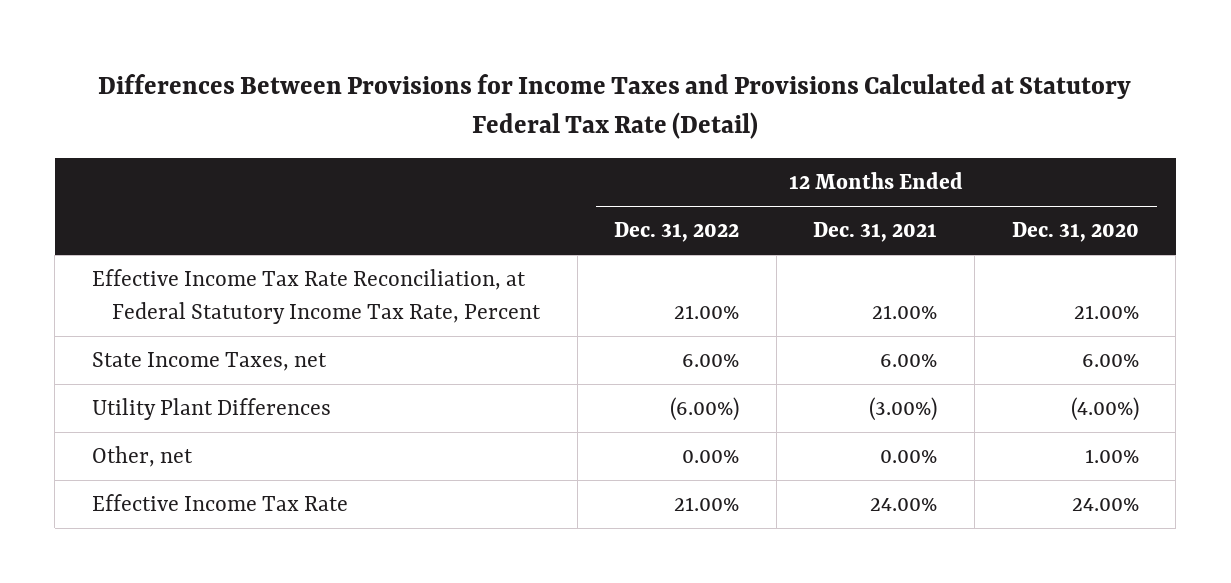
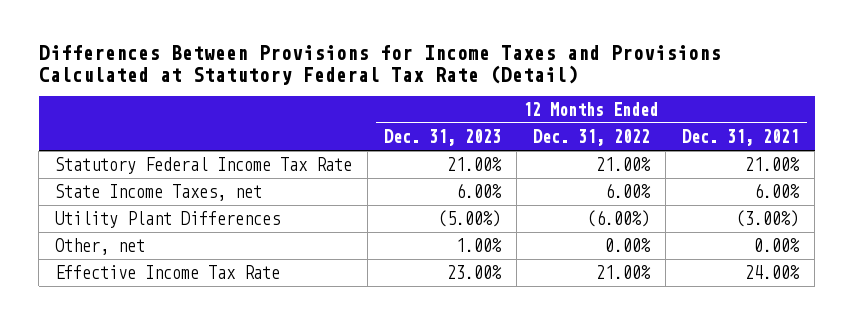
[1011,222,1139,243] Dec. 31, 2020 -> none
none -> [383,128,501,146] Dec. 31, 2023
[92,269,541,324] Effective Income Tax Rate Reconciliation, at Federal Statutory Income Tax Rate, Percent -> [54,156,352,174] Statutory Federal Income Tax Rate

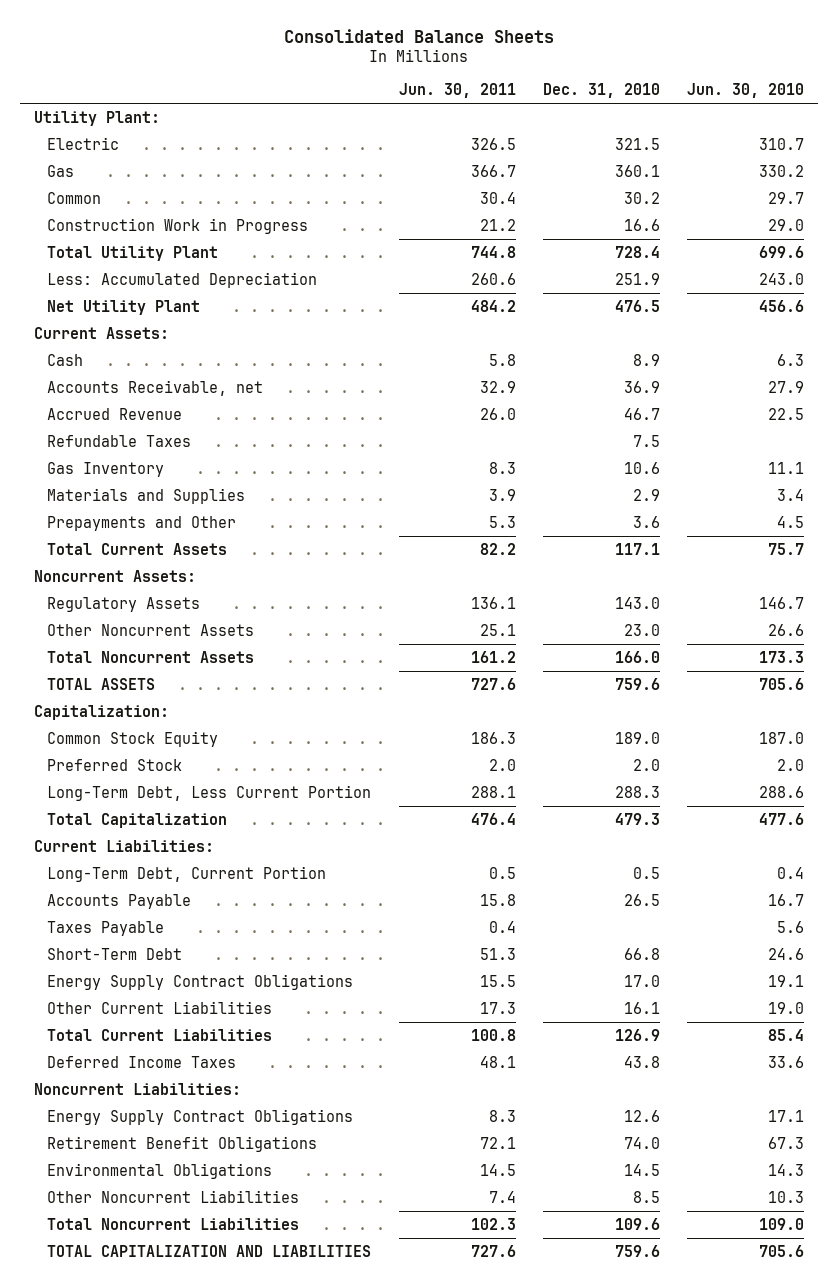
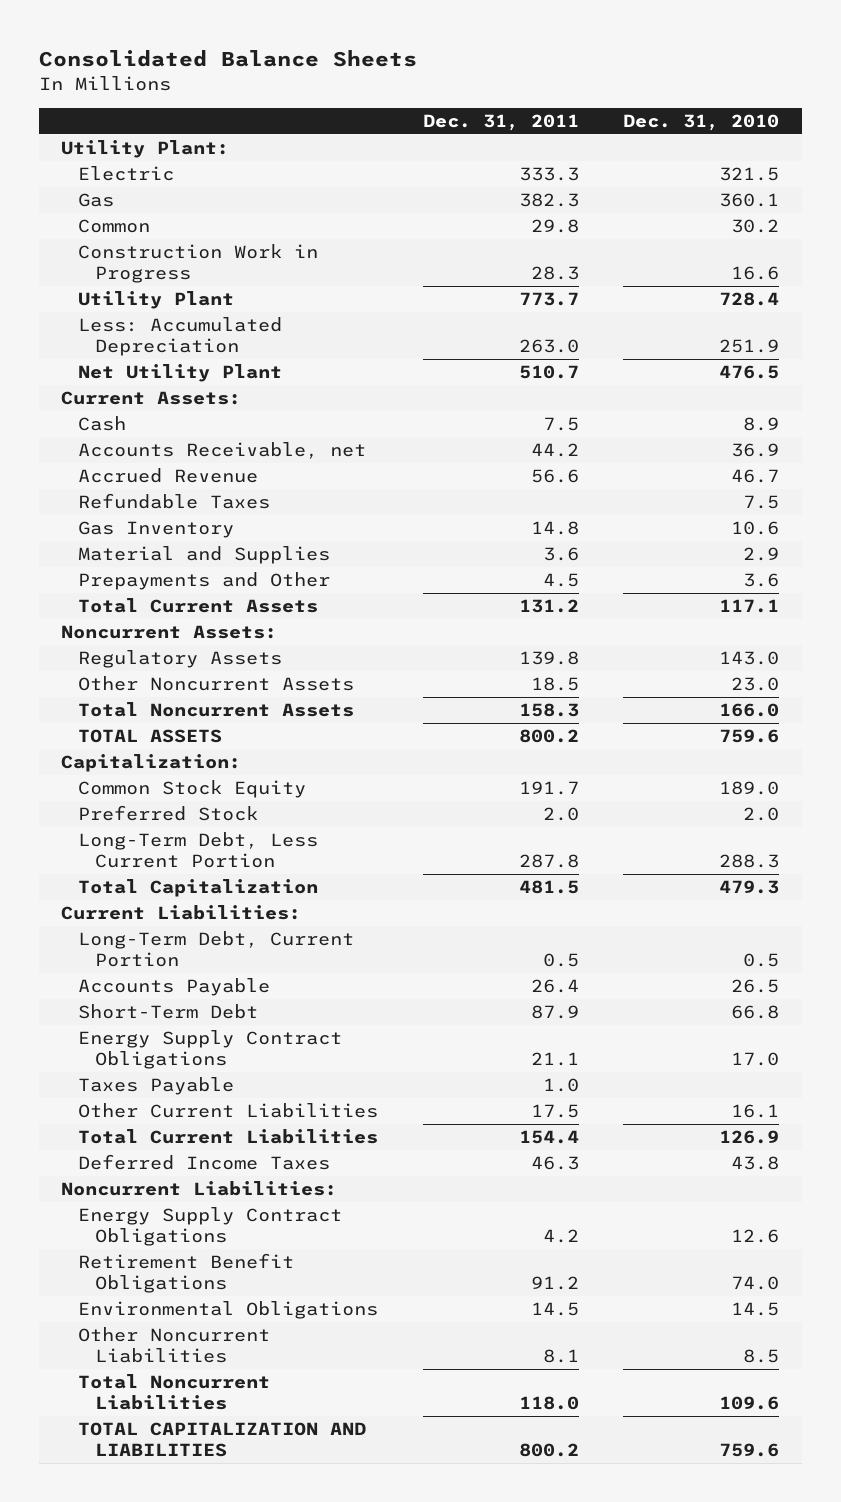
[398,83,516,99] Jun. 30, 2011 -> none
[687,83,805,99] Jun. 30, 2010 -> none
none -> [422,113,579,131] Dec. 31, 2011
[47,245,219,261] Total Utility Plant -> [78,291,235,310] Utility Plant
[47,487,246,504] Materials and Supplies -> [78,546,331,565] Material and Supplies
[47,920,165,936] Taxes Payable -> [78,1077,235,1096] Taxes Payable

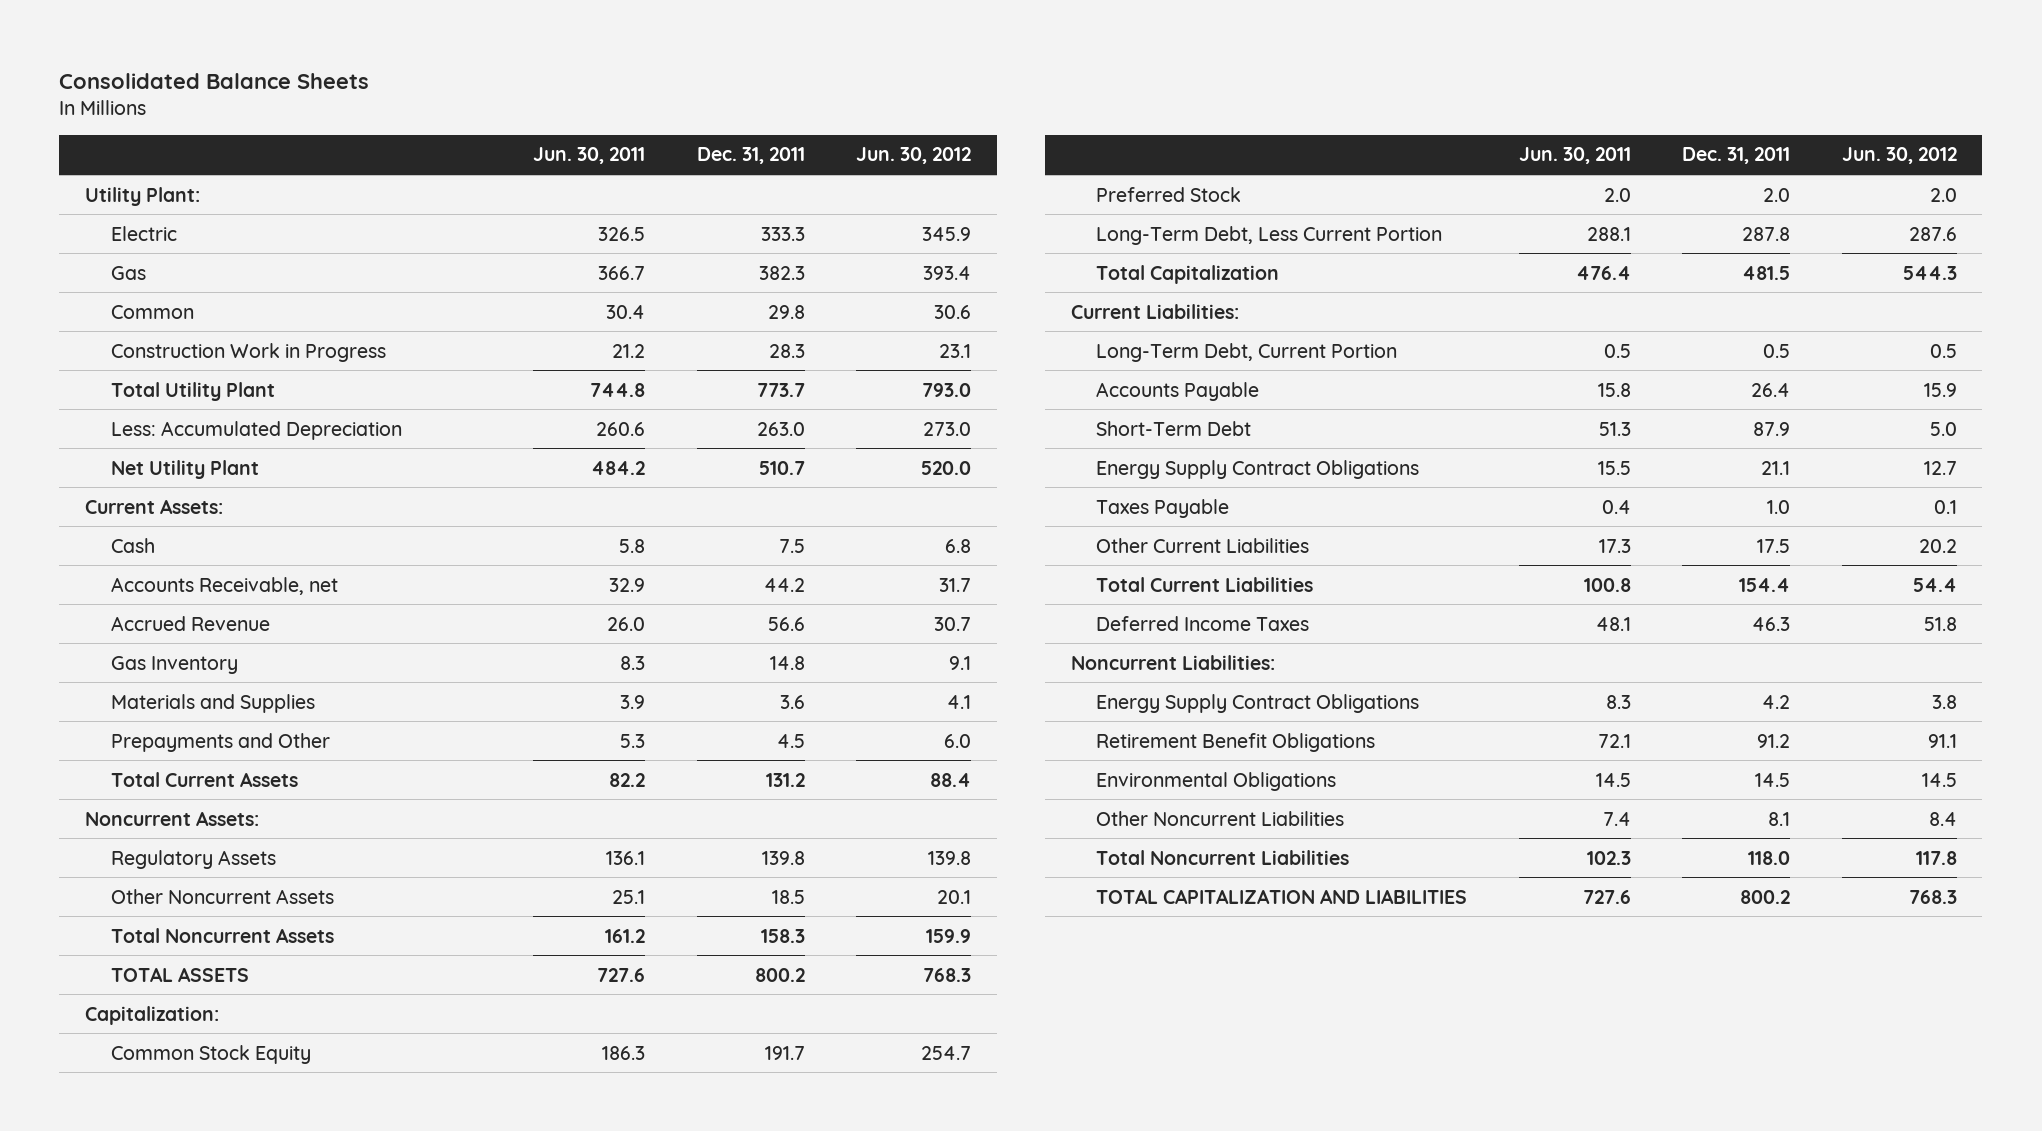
[623,113,780,131] Dec. 31, 2010 -> none
none -> [533,147,646,165] Jun. 30, 2011
none -> [855,147,971,165] Jun. 30, 2012
[78,291,235,310] Utility Plant -> [110,381,275,401] Total Utility Plant
[78,493,271,510] Refundable Taxes -> none
[78,546,331,565] Material and Supplies -> [110,693,315,713] Materials and Supplies

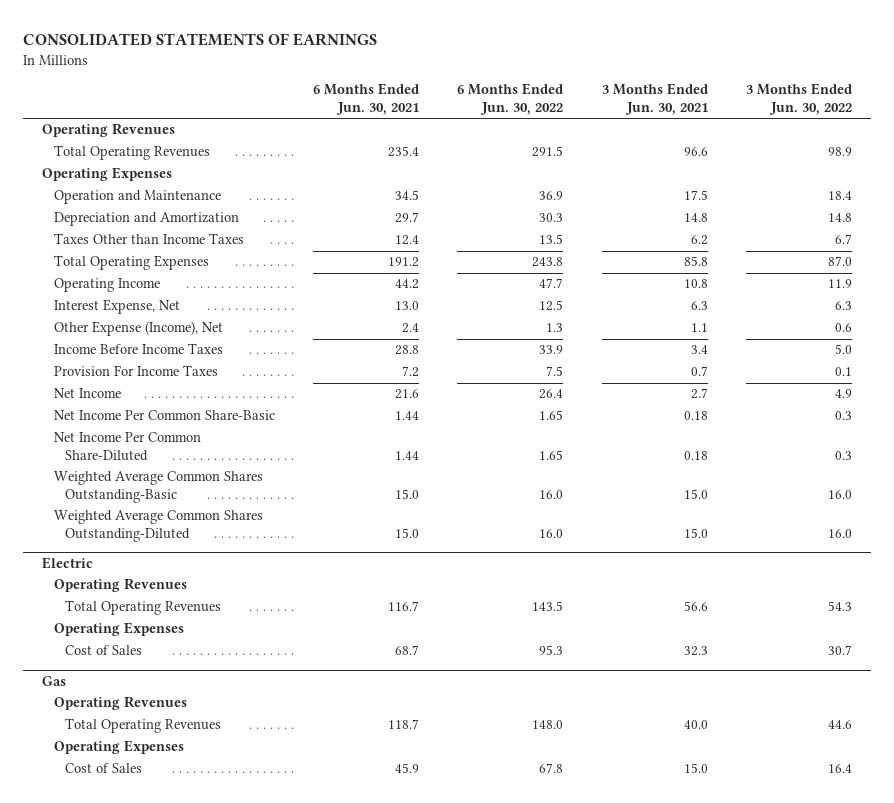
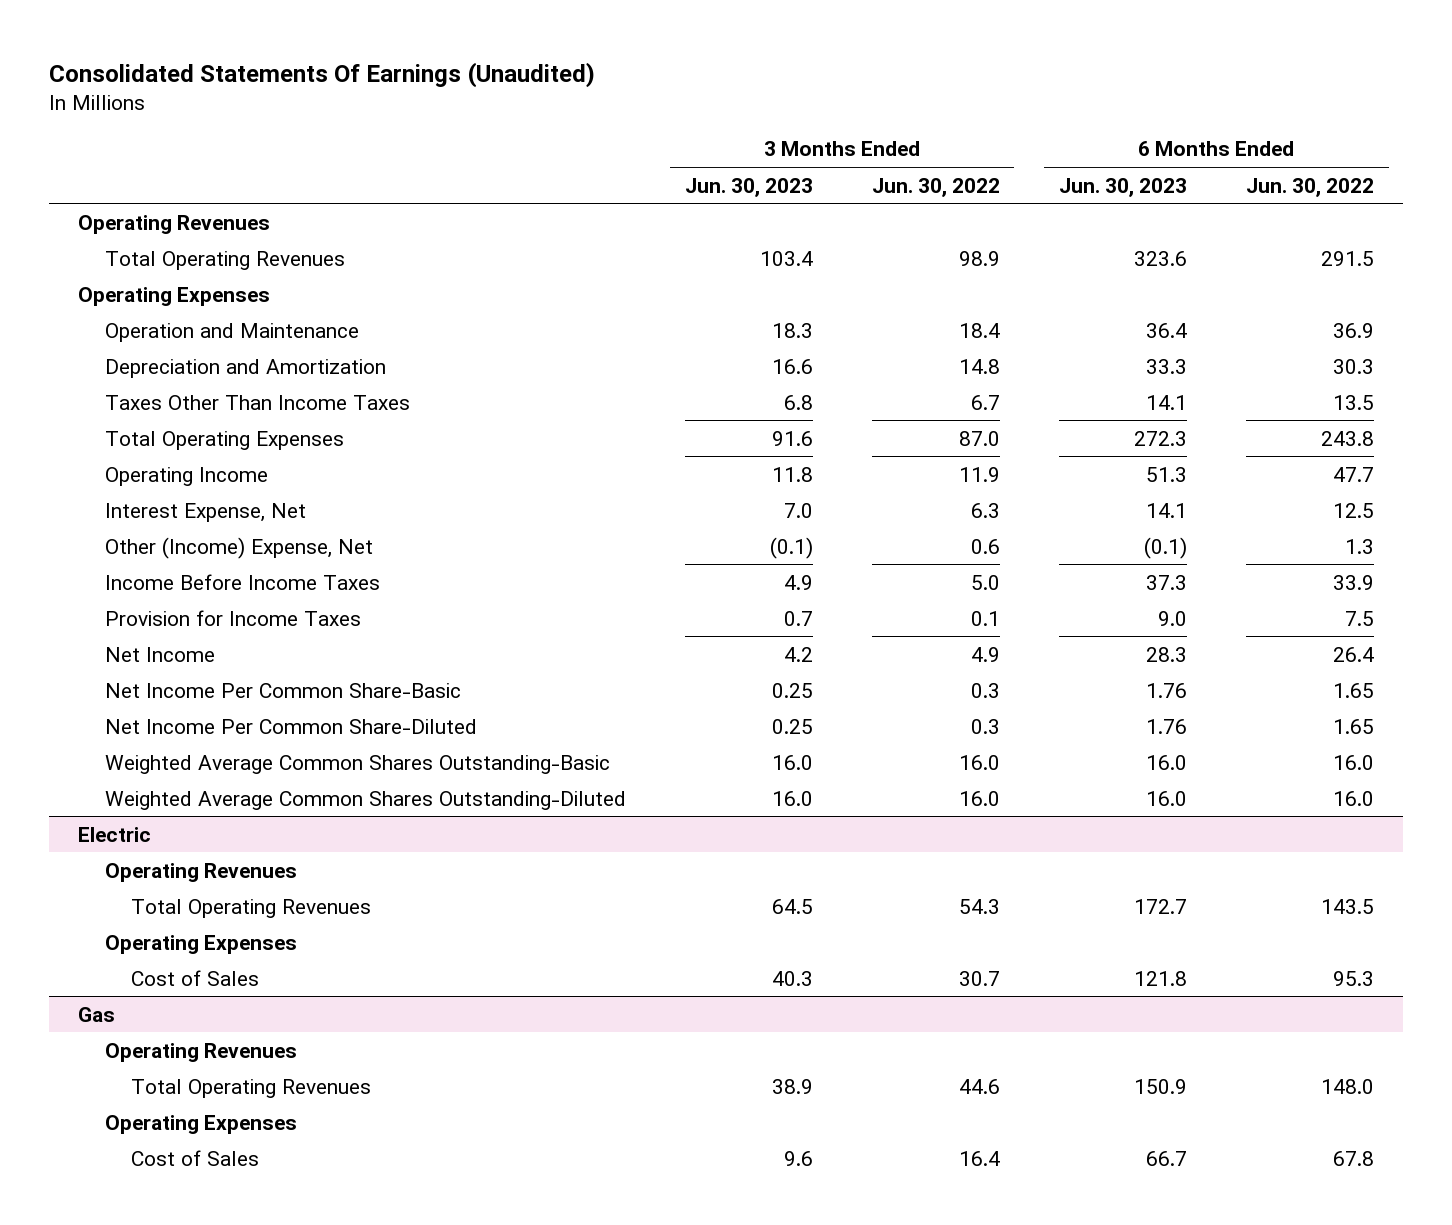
[23,33,378,47] CONSOLIDATED STATEMENTS OF EARNINGS -> [48,61,595,88] Consolidated Statements Of Earnings (Unaudited)
[313,83,420,115] 6 Months Ended Jun. 30, 2021 -> none
[601,83,708,115] 3 Months Ended Jun. 30, 2021 -> none
none -> [684,177,813,197] Jun. 30, 2023
none -> [1058,177,1187,197] Jun. 30, 2023
[53,233,244,245] Taxes Other than Income Taxes -> [104,394,410,410] Taxes Other Than Income Taxes
[53,321,223,337] Other Expense (Income), Net -> [104,536,373,559] Other (Income) Expense, Net
[53,365,218,377] Provision For Income Taxes -> [104,609,361,626] Provision for Income Taxes

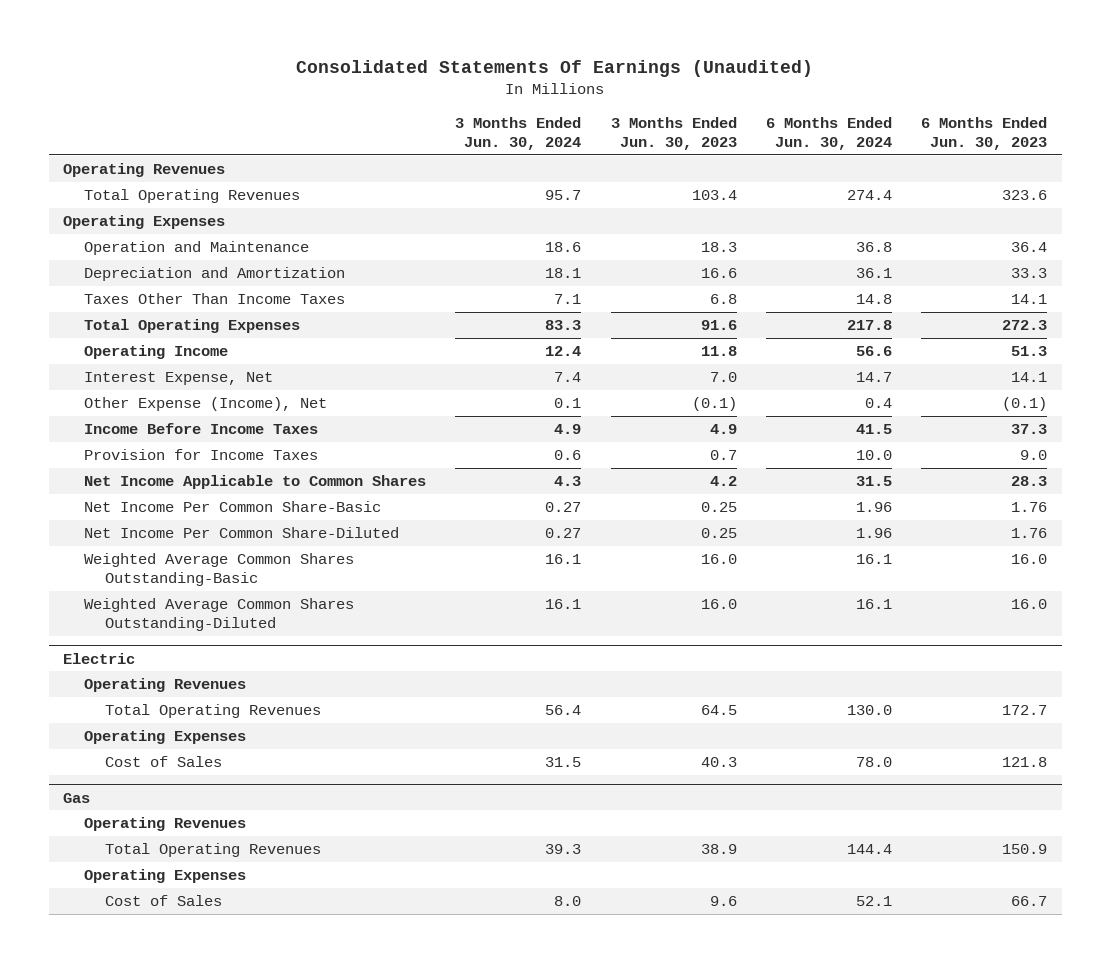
[871,177,1000,197] Jun. 30, 2022 -> none
[1245,177,1374,197] Jun. 30, 2022 -> none
none -> [455,117,582,151] 3 Months Ended Jun. 30, 2024
none -> [765,117,892,151] 6 Months Ended Jun. 30, 2024
[104,536,373,559] Other (Income) Expense, Net -> [84,397,328,412] Other Expense (Income), Net
[104,646,215,662] Net Income -> [84,475,427,490] Net Income Applicable to Common Shares

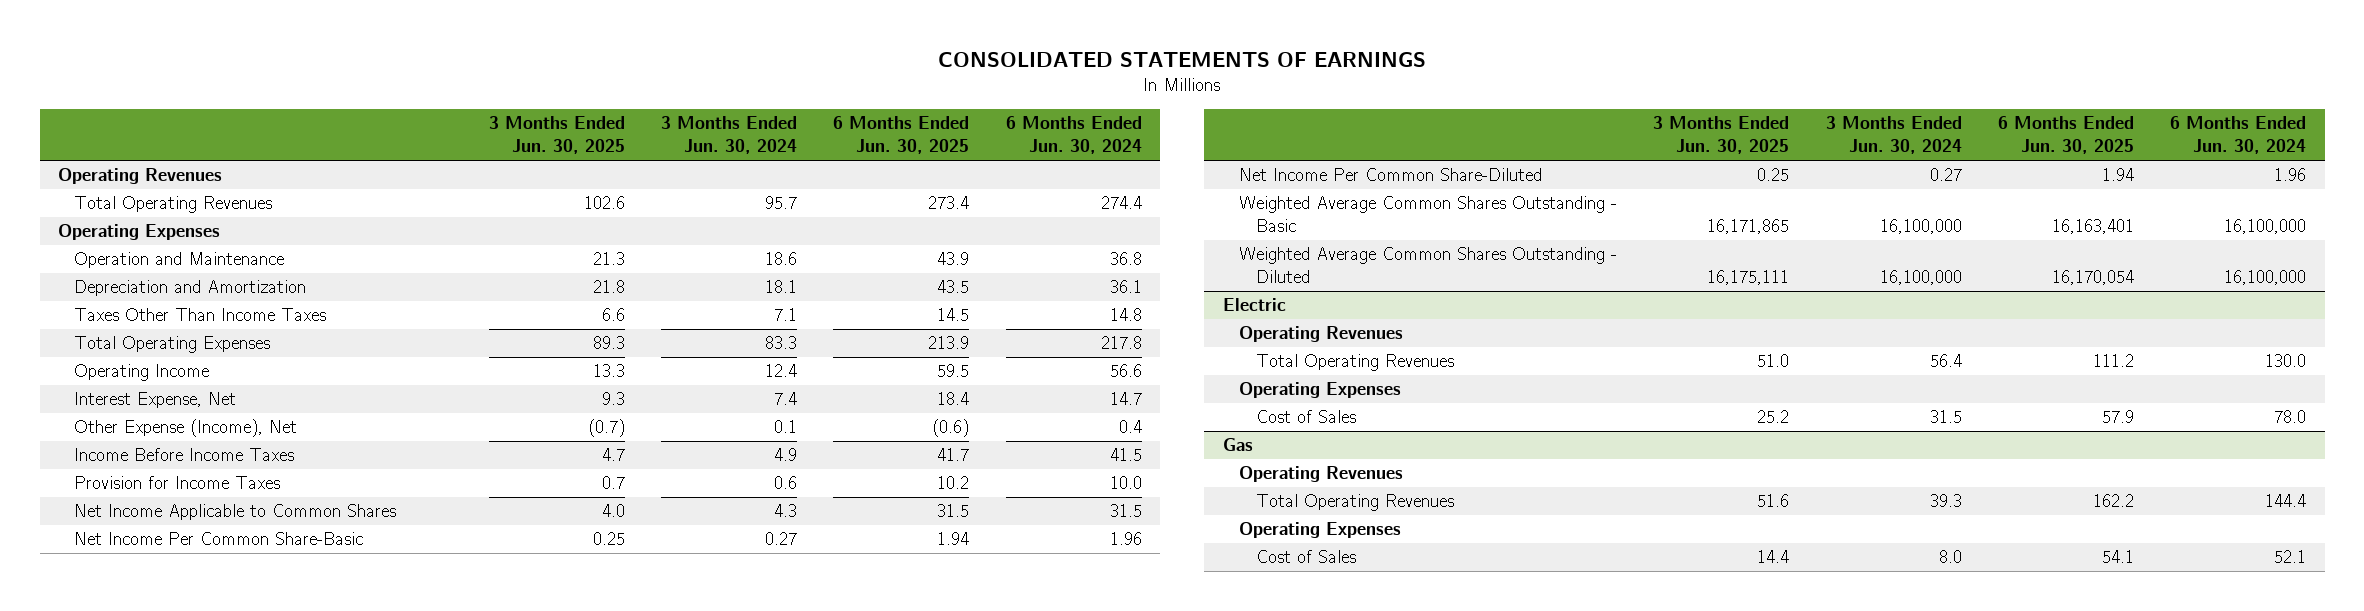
[296,60,814,78] Consolidated Statements Of Earnings (Unaudited) -> [938,52,1427,68] CONSOLIDATED STATEMENTS OF EARNINGS
[610,117,737,151] 3 Months Ended Jun. 30, 2023 -> none
[921,117,1048,151] 6 Months Ended Jun. 30, 2023 -> none
none -> [488,116,625,155] 3 Months Ended Jun. 30, 2025
none -> [833,116,970,155] 6 Months Ended Jun. 30, 2025
[84,553,355,586] Weighted Average Common Shares Outstanding-Basic -> [1239,196,1618,233] Weighted Average Common Shares Outstanding - Basic
[545,554,582,565] 16.1 -> [1879,219,1962,235] 16,100,000
[855,554,892,565] 16.1 -> [2224,219,2307,235] 16,100,000
[84,598,355,631] Weighted Average Common Shares Outstanding-Diluted -> [1239,247,1618,284] Weighted Average Common Shares Outstanding - Diluted
[545,599,582,610] 16.1 -> [1879,270,1962,286] 16,100,000
[855,599,892,610] 16.1 -> [2224,270,2307,286] 16,100,000

